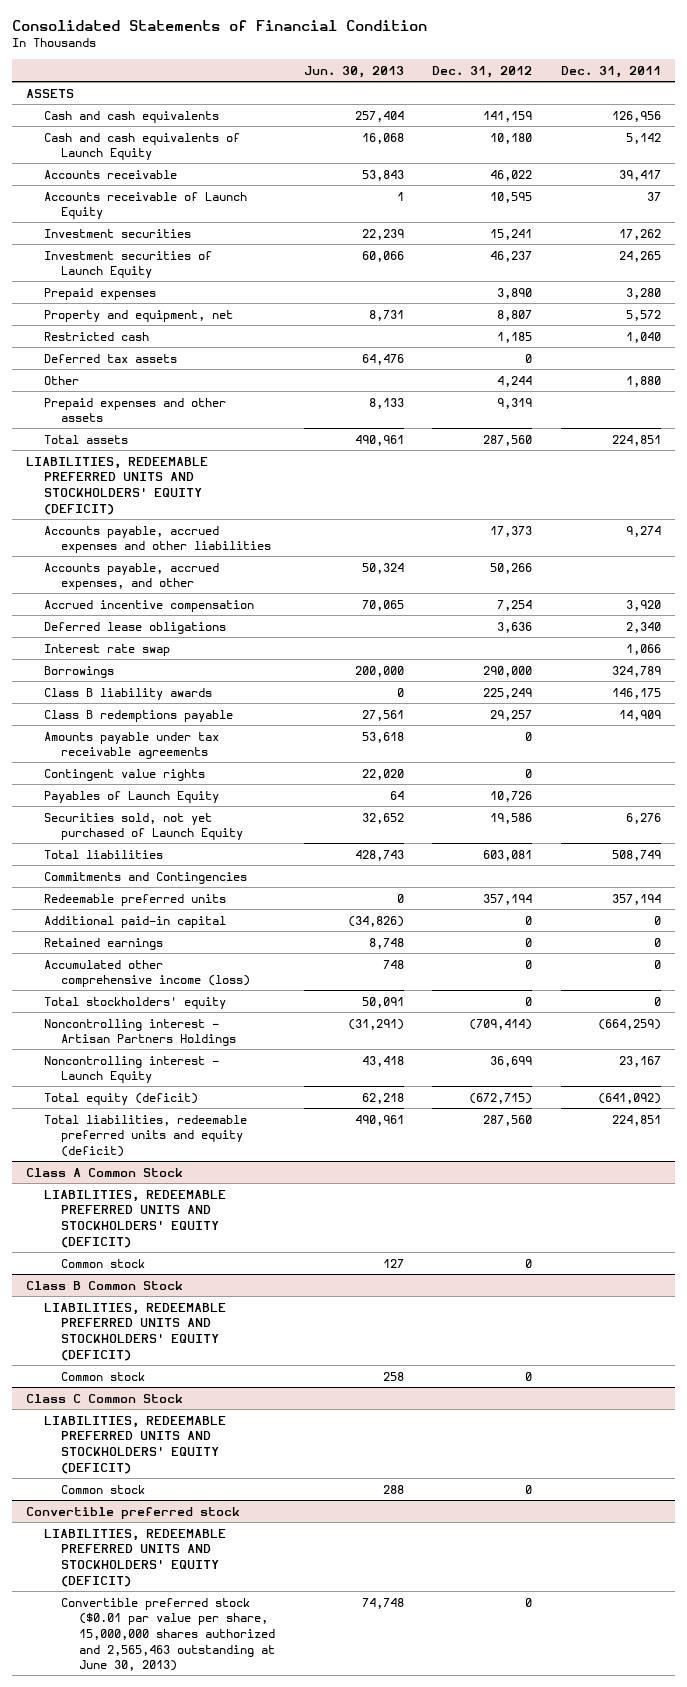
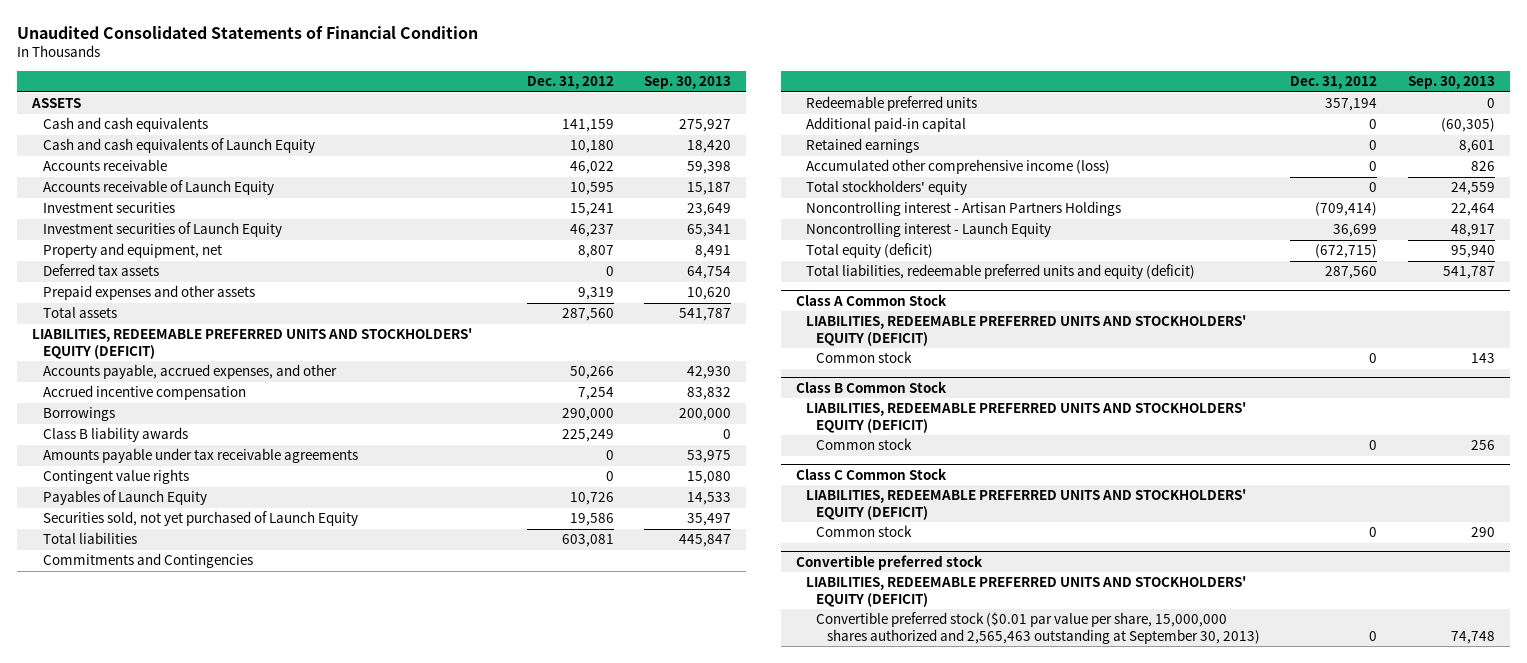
[11,19,427,31] Consolidated Statements of Financial Condition -> [17,25,479,39] Unaudited Consolidated Statements of Financial Condition
[303,65,404,78] Jun. 30, 2013 -> none
[560,65,661,78] Dec. 31, 2011 -> none
none -> [644,76,732,90] Sep. 30, 2013
[43,287,156,300] Prepaid expenses -> none
[43,331,149,341] Restricted cash -> none
[43,375,79,385] Other -> none
[43,525,272,554] Accounts payable, accrued expenses and other liabilities -> none
[43,621,226,634] Deferred lease obligations -> none
[43,643,170,656] Interest rate swap -> none
[43,709,233,722] Class B redemptions payable -> none
[61,1597,276,1672] Convertible preferred stock ($0.01 par value per share, 15,000,000 shares authorized and 2,565,463 outstanding at June 30, 2013) -> [816,612,1260,644] Convertible preferred stock ($0.01 par value per share, 15,000,000 shares authorized and 2,565,463 outstanding at September 30, 2013)

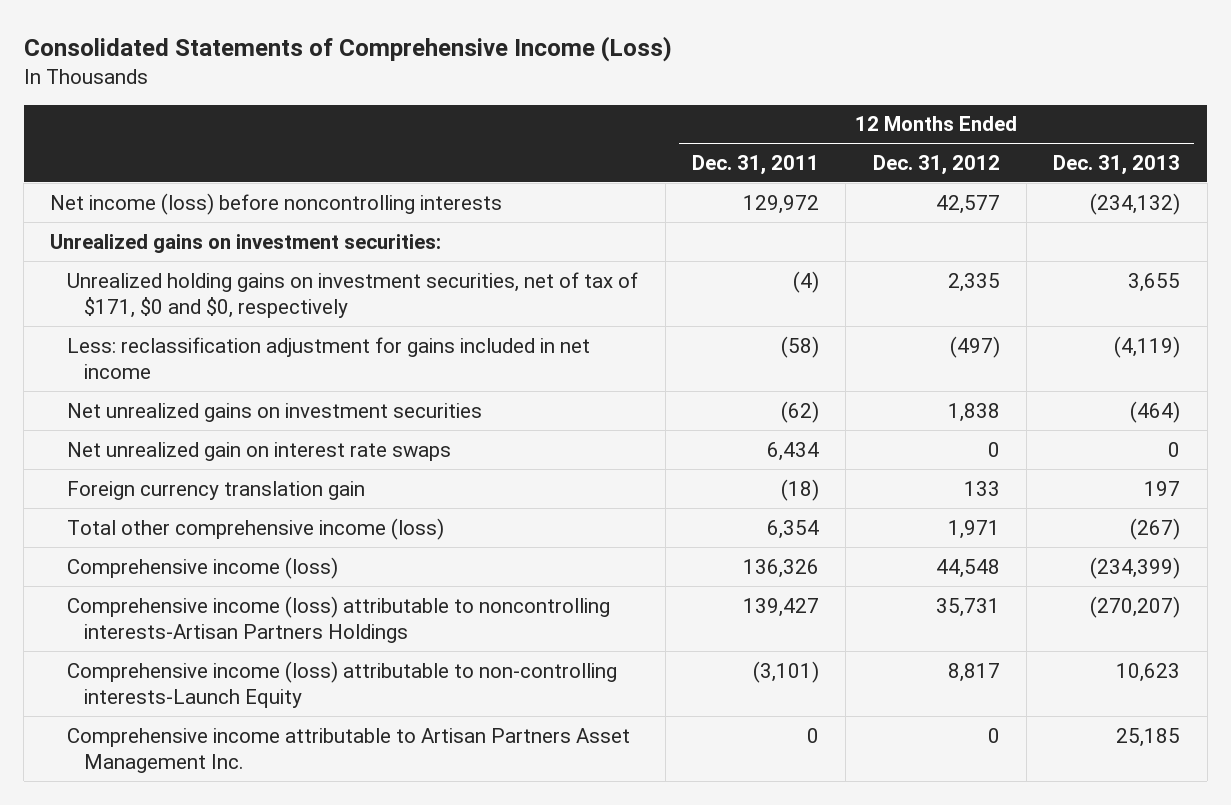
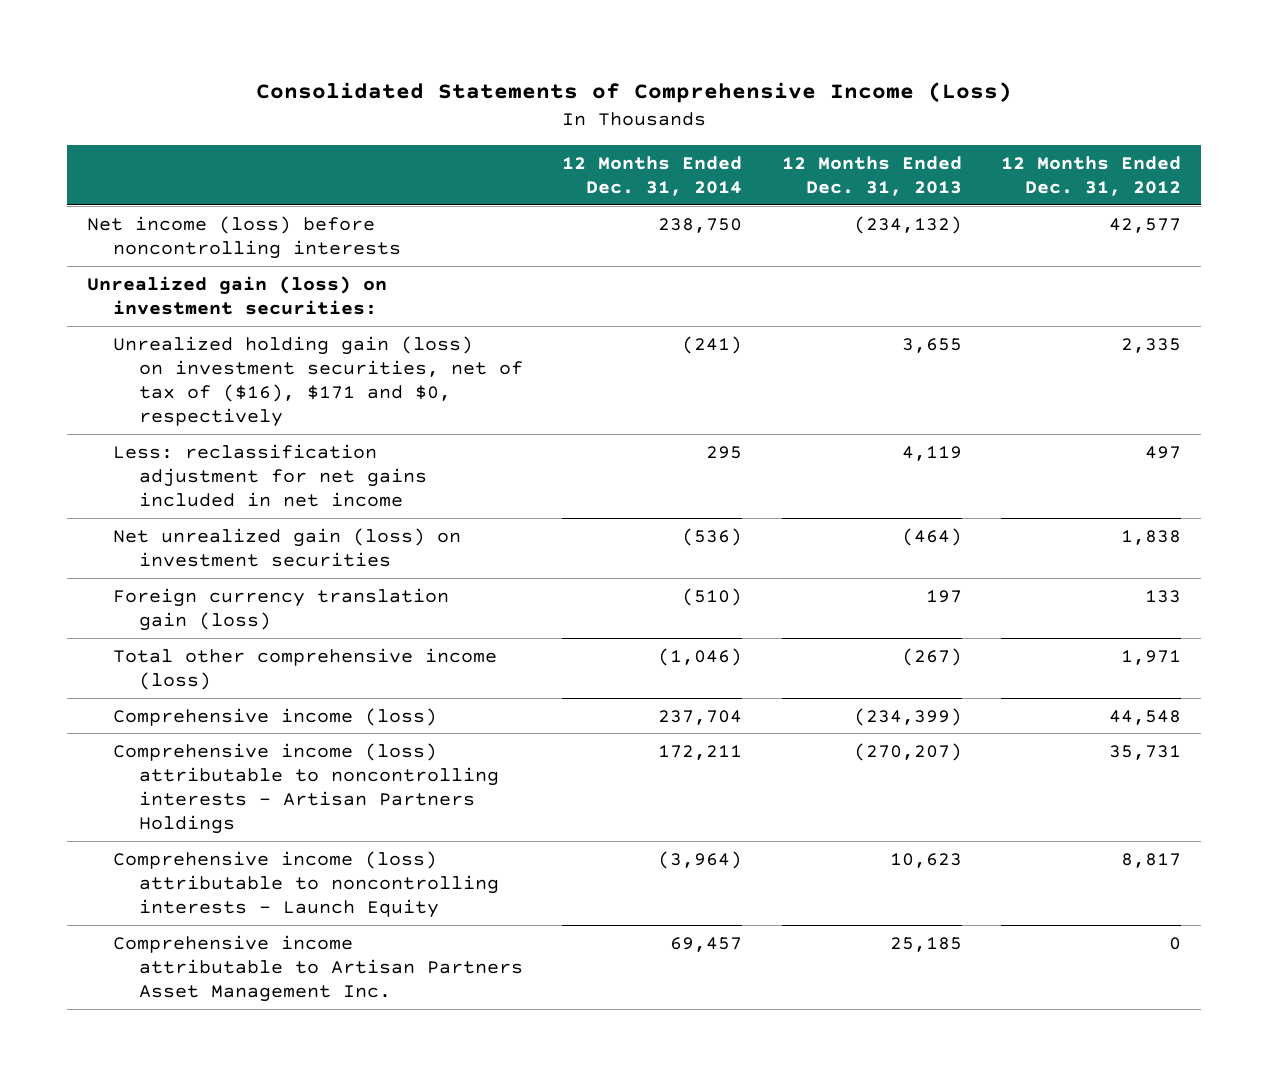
[692,154,820,175] Dec. 31, 2011 -> none
none -> [562,155,743,196] 12 Months Ended Dec. 31, 2014
[67,441,452,461] Net unrealized gain on interest rate swaps -> none
[50,233,442,253] Unrealized gains on investment securities: -> [86,275,387,315] Unrealized gain (loss) on investment securities:
[67,271,639,319] Unrealized holding gains on investment securities, net of tax of $171, $0 and $0, respectively -> [112,335,523,428] Unrealized holding gain (loss) on investment securities, net of tax of ($16), $171 and $0, respectively
[67,336,591,380] Less: reclassification adjustment for gains included in net income -> [112,443,427,508] Less: reclassification adjustment for net gains included in net income
[949,335,1000,358] (497) -> [1145,445,1182,459] 497
[1114,335,1181,358] (4,119) -> [901,445,962,461] 4,119
[67,402,483,422] Net unrealized gains on investment securities -> [112,527,461,567] Net unrealized gain (loss) on investment securities
[67,480,366,500] Foreign currency translation gain -> [112,587,449,631] Foreign currency translation gain (loss)
[67,595,611,644] Comprehensive income (loss) attributable to noncontrolling interests-Artisan Partners Holdings -> [112,742,499,835] Comprehensive income (loss) attributable to noncontrolling interests - Artisan Partners Holdings
[67,660,618,709] Comprehensive income (loss) attributable to non-controlling interests-Launch Equity -> [112,850,499,919] Comprehensive income (loss) attributable to noncontrolling interests - Launch Equity

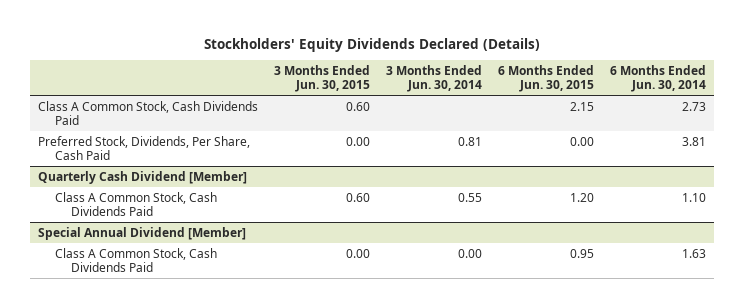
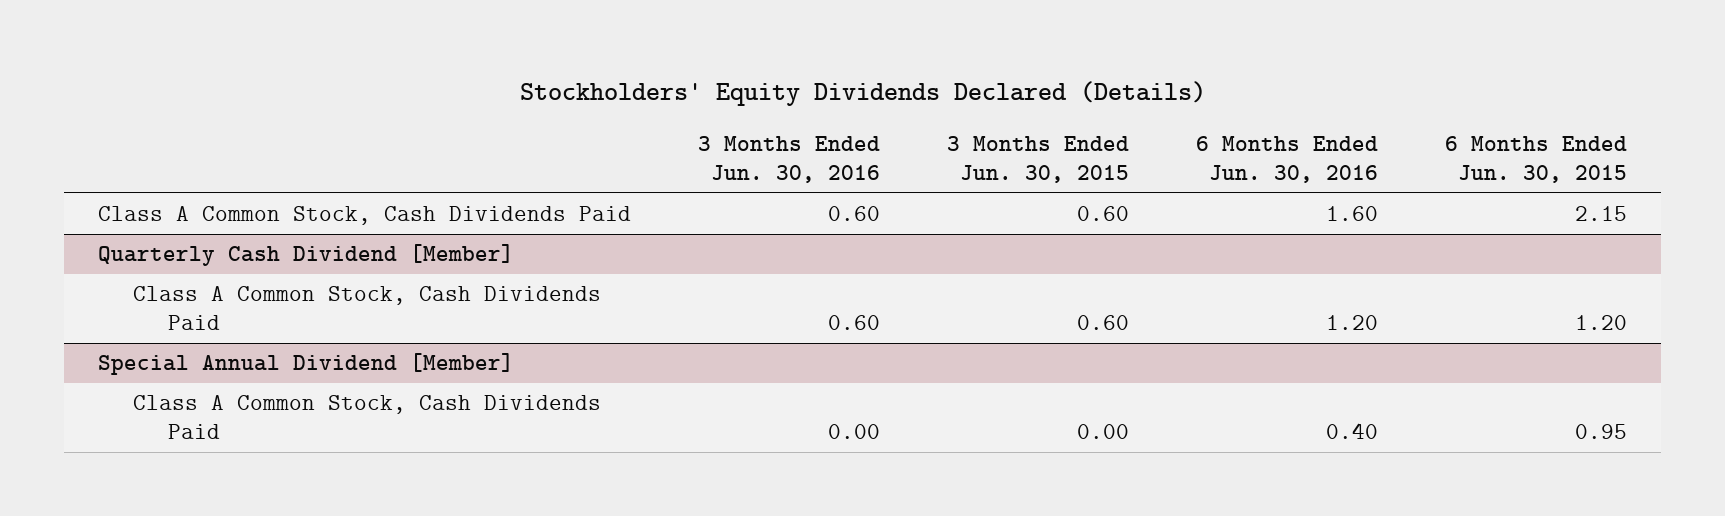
[385,65,482,93] 3 Months Ended Jun. 30, 2014 -> none
[609,65,706,93] 6 Months Ended Jun. 30, 2014 -> none
none -> [697,135,880,183] 3 Months Ended Jun. 30, 2016
none -> [1196,135,1379,183] 6 Months Ended Jun. 30, 2016
[38,135,251,160] Preferred Stock, Dividends, Per Share, Cash Paid -> none

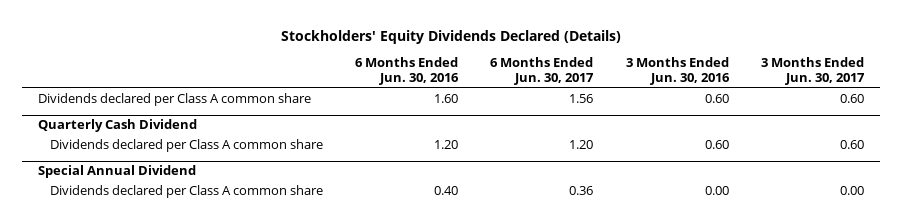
[947,135,1130,183] 3 Months Ended Jun. 30, 2015 -> none
[1445,135,1628,183] 6 Months Ended Jun. 30, 2015 -> none
none -> [490,57,595,86] 6 Months Ended Jun. 30, 2017
none -> [760,57,865,86] 3 Months Ended Jun. 30, 2017
[97,205,631,225] Class A Common Stock, Cash Dividends Paid -> [38,92,312,106] Dividends declared per Class A common share
[97,243,514,266] Quarterly Cash Dividend [Member] -> [38,119,198,133] Quarterly Cash Dividend
[132,285,601,331] Class A Common Stock, Cash Dividends Paid -> [50,138,324,152] Dividends declared per Class A common share
[97,352,514,375] Special Annual Dividend [Member] -> [38,165,197,179] Special Annual Dividend
[132,394,601,440] Class A Common Stock, Cash Dividends Paid -> [50,184,324,198] Dividends declared per Class A common share

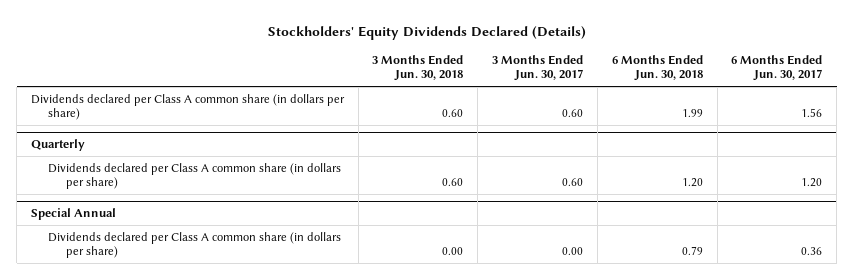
[355,57,460,86] 6 Months Ended Jun. 30, 2016 -> none
[625,57,730,86] 3 Months Ended Jun. 30, 2016 -> none
none -> [372,54,464,82] 3 Months Ended Jun. 30, 2018
none -> [611,54,703,82] 6 Months Ended Jun. 30, 2018
[38,92,312,106] Dividends declared per Class A common share -> [30,93,345,121] Dividends declared per Class A common share (in dollars per share)
[38,119,198,133] Quarterly Cash Dividend -> [30,139,85,152] Quarterly
[50,138,324,152] Dividends declared per Class A common share -> [48,162,342,190] Dividends declared per Class A common share (in dollars per share)
[38,165,197,179] Special Annual Dividend -> [30,208,116,221] Special Annual
[50,184,324,198] Dividends declared per Class A common share -> [48,231,342,259] Dividends declared per Class A common share (in dollars per share)

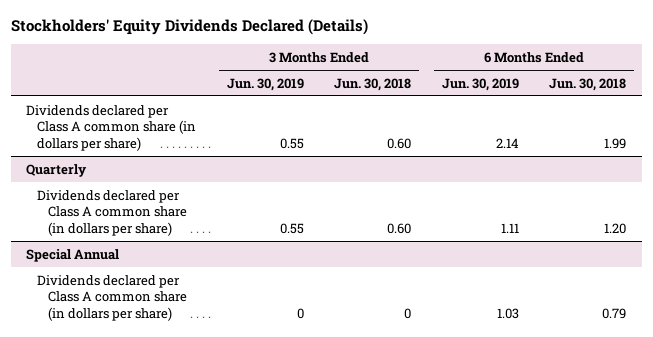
[492,54,584,82] 3 Months Ended Jun. 30, 2017 -> none
[731,54,823,82] 6 Months Ended Jun. 30, 2017 -> none
none -> [226,77,304,91] Jun. 30, 2019
none -> [441,77,519,91] Jun. 30, 2019
[442,247,464,256] 0.00 -> [404,308,412,320] 0

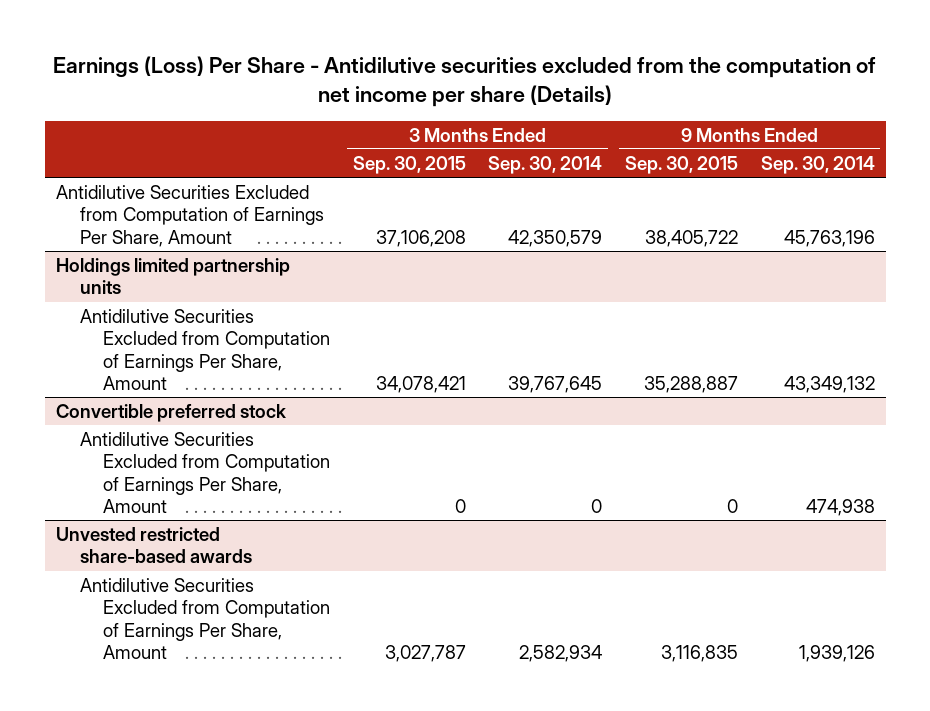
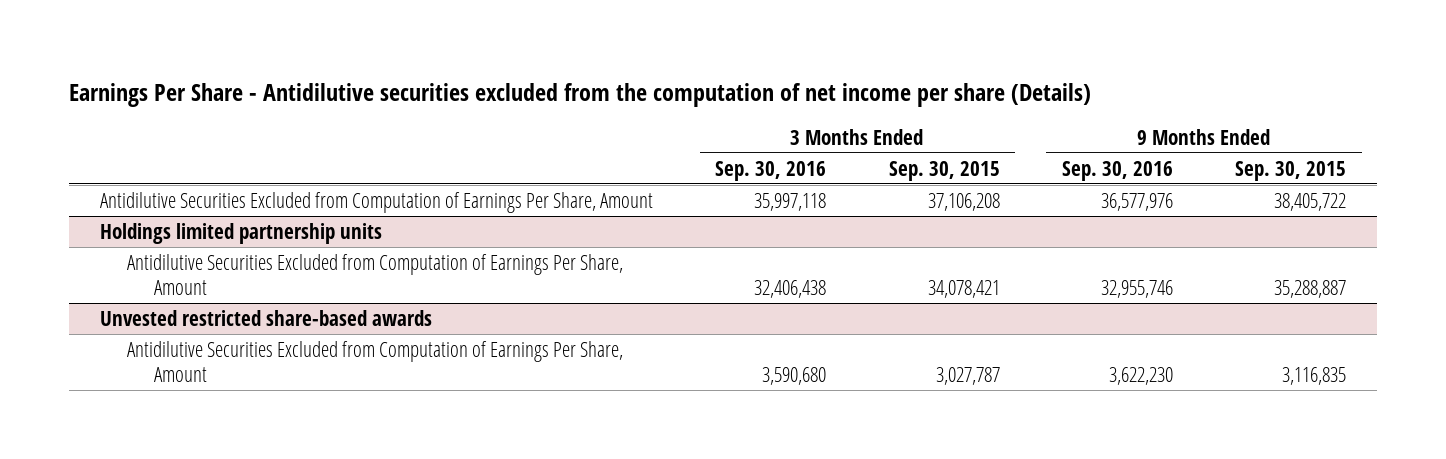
[53,56,877,108] Earnings (Loss) Per Share - Antidilutive securities excluded from the computation of net income per share (Details) -> [68,83,1091,108] Earnings Per Share - Antidilutive securities excluded from the computation of net income per share (Details)
[488,155,603,174] Sep. 30, 2014 -> none
[760,155,875,174] Sep. 30, 2014 -> none
none -> [715,160,827,181] Sep. 30, 2016
none -> [1061,160,1173,181] Sep. 30, 2016
[55,403,286,422] Convertible preferred stock -> none
[79,431,331,514] Antidilutive Securities Excluded from Computation of Earnings Per Share, Amount -> none

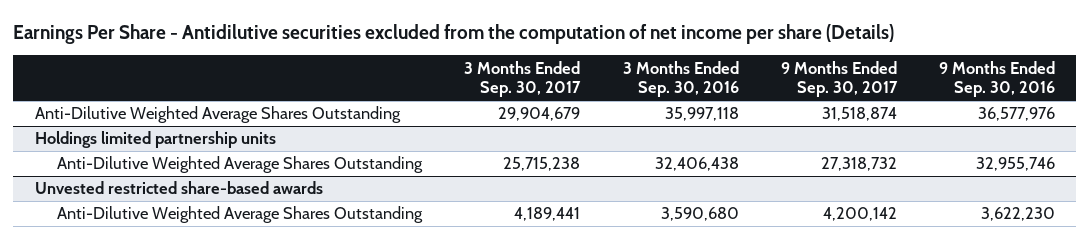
[888,160,1000,181] Sep. 30, 2015 -> none
[1235,160,1347,181] Sep. 30, 2015 -> none
none -> [464,60,582,98] 3 Months Ended Sep. 30, 2017
none -> [780,60,898,98] 9 Months Ended Sep. 30, 2017
[99,191,653,213] Antidilutive Securities Excluded from Computation of Earnings Per Share, Amount -> [34,106,401,124] Anti-Dilutive Weighted Average Shares Outstanding
[126,253,623,295] Antidilutive Securities Excluded from Computation of Earnings Per Share, Amount -> [56,156,423,174] Anti-Dilutive Weighted Average Shares Outstanding
[126,340,623,382] Antidilutive Securities Excluded from Computation of Earnings Per Share, Amount -> [56,206,423,224] Anti-Dilutive Weighted Average Shares Outstanding

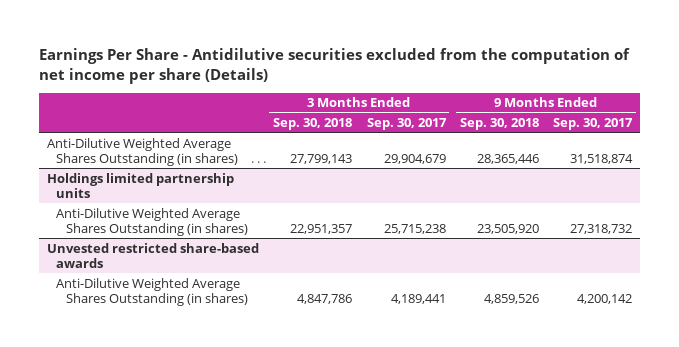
[622,60,739,98] 3 Months Ended Sep. 30, 2016 -> none
[939,60,1056,98] 9 Months Ended Sep. 30, 2016 -> none
none -> [273,118,353,131] Sep. 30, 2018
none -> [459,118,539,131] Sep. 30, 2018
[34,106,401,124] Anti-Dilutive Weighted Average Shares Outstanding -> [46,137,239,166] Anti-Dilutive Weighted Average Shares Outstanding (in shares)
[56,156,423,174] Anti-Dilutive Weighted Average Shares Outstanding -> [56,207,249,236] Anti-Dilutive Weighted Average Shares Outstanding (in shares)
[56,206,423,224] Anti-Dilutive Weighted Average Shares Outstanding -> [56,277,249,306] Anti-Dilutive Weighted Average Shares Outstanding (in shares)

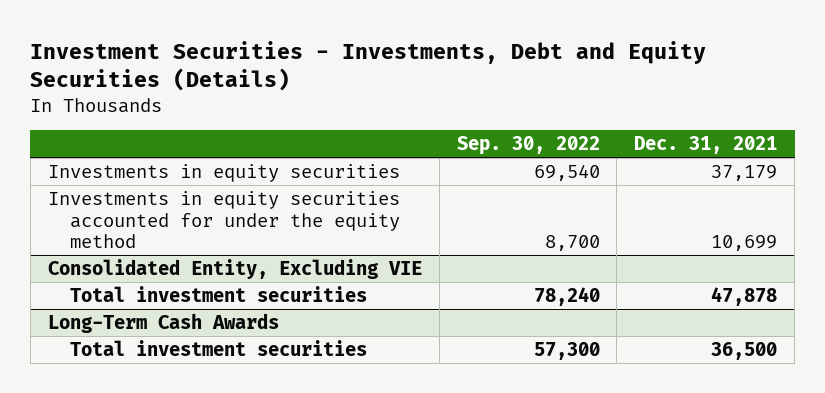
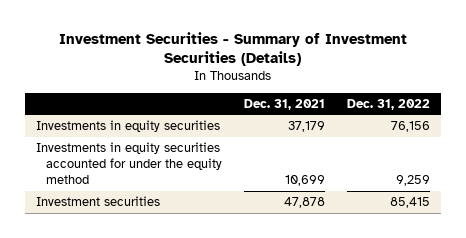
[30,40,707,92] Investment Securities - Investments, Debt and Equity Securities (Details) -> [58,32,407,67] Investment Securities - Summary of Investment Securities (Details)
[456,136,600,156] Sep. 30, 2022 -> none
none -> [346,98,430,110] Dec. 31, 2022
[47,259,422,280] Consolidated Entity, Excluding VIE -> none
[47,313,279,334] Long-Term Cash Awards -> none
[69,340,367,357] Total investment securities -> none
[69,286,367,303] Total investment securities -> [35,196,160,207] Investment securities

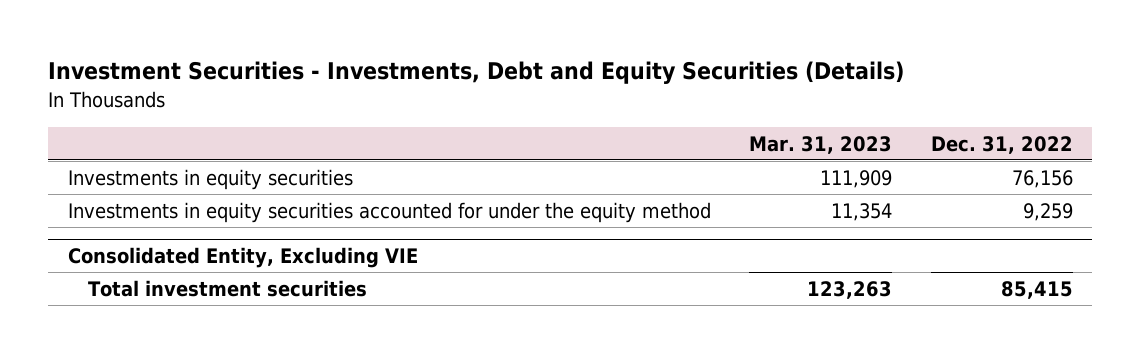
[58,32,407,67] Investment Securities - Summary of Investment Securities (Details) -> [48,61,905,85] Investment Securities - Investments, Debt and Equity Securities (Details)
[243,98,325,110] Dec. 31, 2021 -> none
none -> [749,135,893,154] Mar. 31, 2023
none -> [67,247,418,269] Consolidated Entity, Excluding VIE
[35,196,160,207] Investment securities -> [88,279,368,297] Total investment securities

